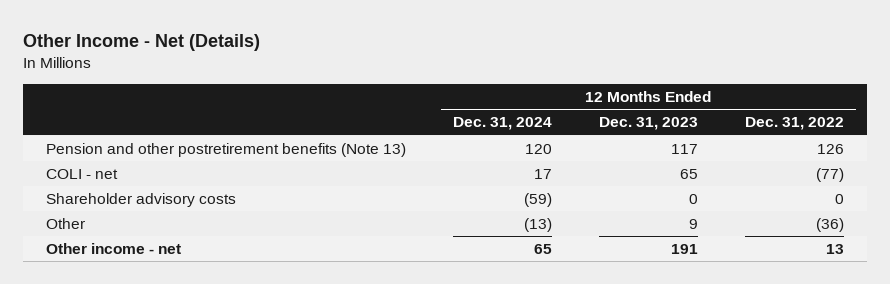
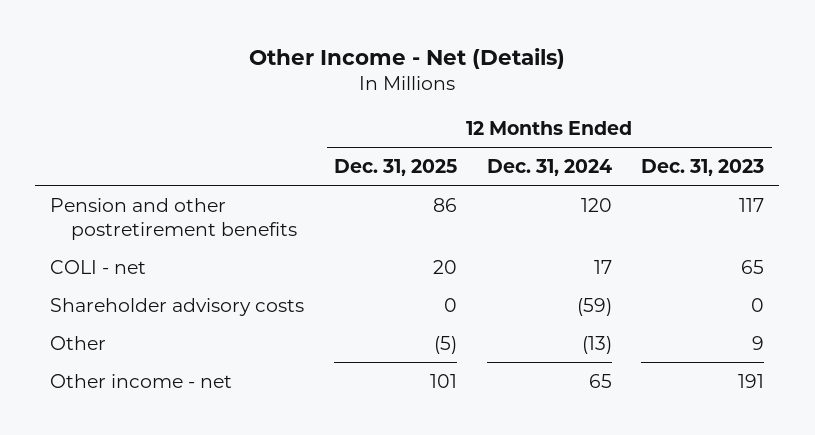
[744,117,844,131] Dec. 31, 2022 -> none
none -> [334,158,458,176] Dec. 31, 2025
[46,143,407,158] Pension and other postretirement benefits (Note 13) -> [50,197,298,240] Pension and other postretirement benefits

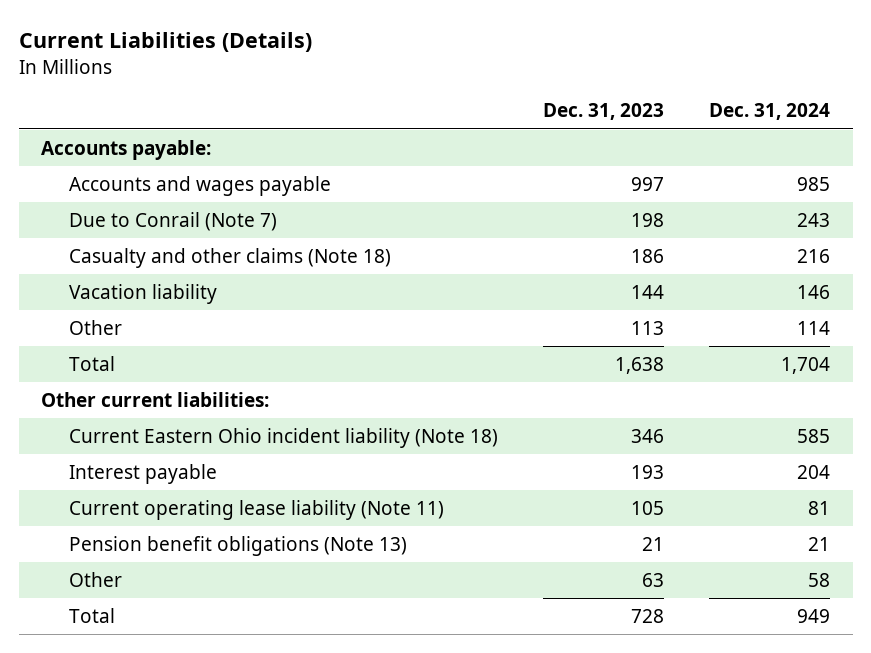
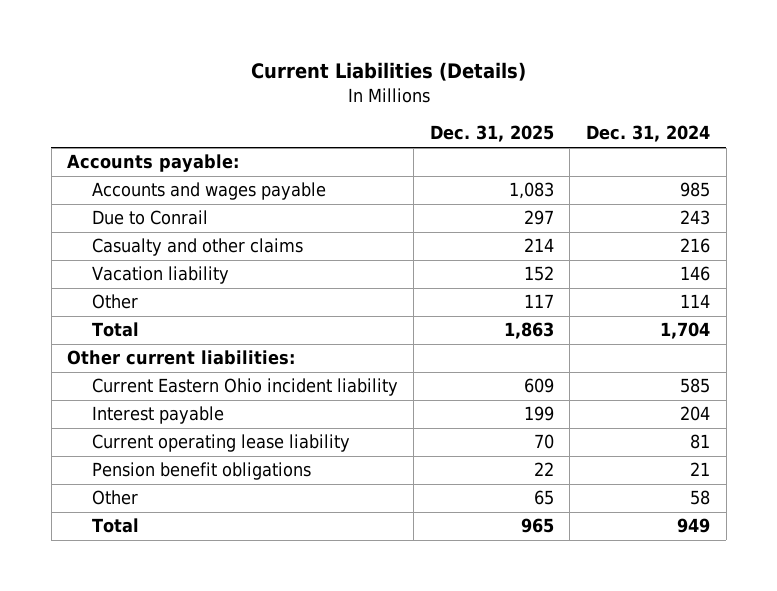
[543,103,665,121] Dec. 31, 2023 -> none
none -> [429,125,554,143] Dec. 31, 2025
[69,211,278,231] Due to Conrail (Note 7) -> [91,210,208,226] Due to Conrail
[69,247,392,268] Casualty and other claims (Note 18) -> [91,238,303,257] Casualty and other claims
[69,427,499,448] Current Eastern Ohio incident liability (Note 18) -> [91,378,398,397] Current Eastern Ohio incident liability
[69,499,445,520] Current operating lease liability (Note 11) -> [91,434,350,453] Current operating lease liability
[69,535,408,556] Pension benefit obligations (Note 13) -> [91,462,311,481] Pension benefit obligations

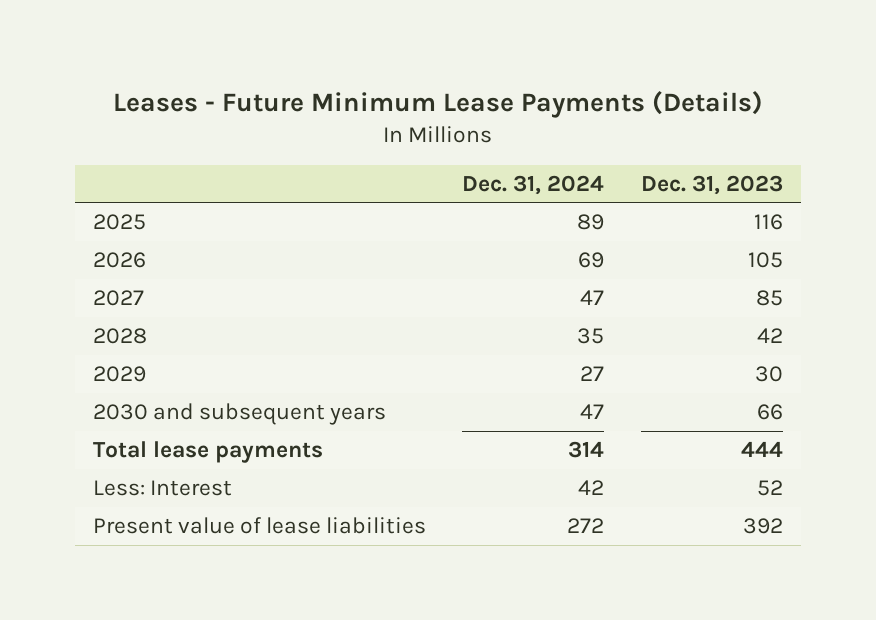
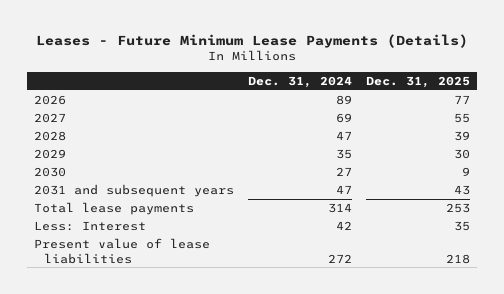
[640,174,783,195] Dec. 31, 2023 -> none
none -> [365,75,470,88] Dec. 31, 2025
[93,214,147,231] 2025 -> [34,94,67,105] 2026
[93,252,147,269] 2026 -> [34,112,67,123] 2027
[93,290,145,307] 2027 -> [34,130,67,141] 2028
[93,328,148,345] 2028 -> [34,148,67,159] 2029
[93,366,147,383] 2029 -> [34,166,67,177] 2030
[93,403,387,426] 2030 and subsequent years -> [34,183,235,197] 2031 and subsequent years

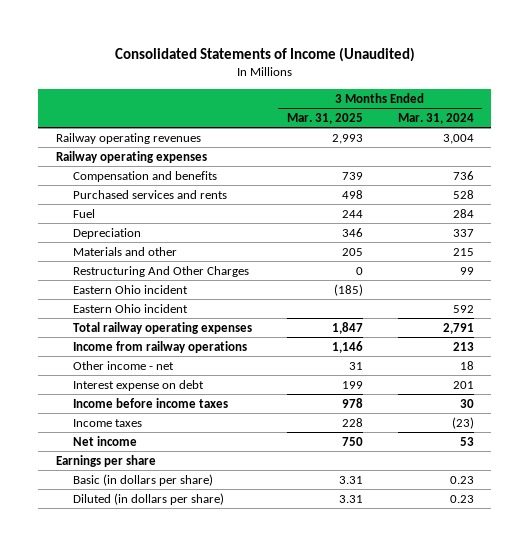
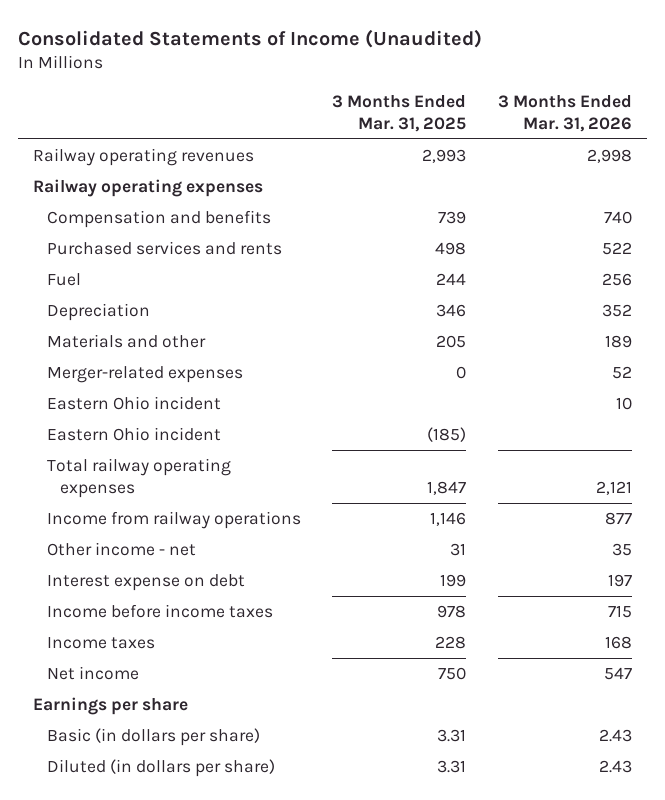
[397,112,474,124] Mar. 31, 2024 -> none
none -> [497,95,632,132] 3 Months Ended Mar. 31, 2026
[72,265,249,277] Restructuring And Other Charges -> none
none -> [46,366,243,384] Merger-related expenses
[72,284,188,294] Eastern Ohio incident -> [46,427,221,442] Eastern Ohio incident

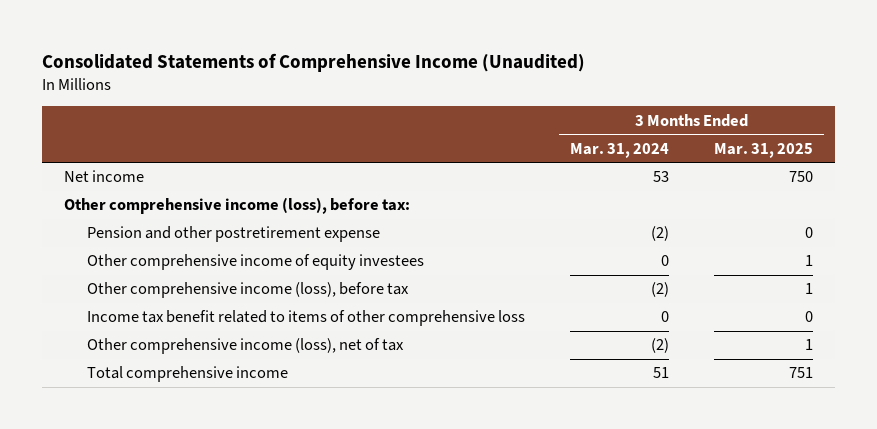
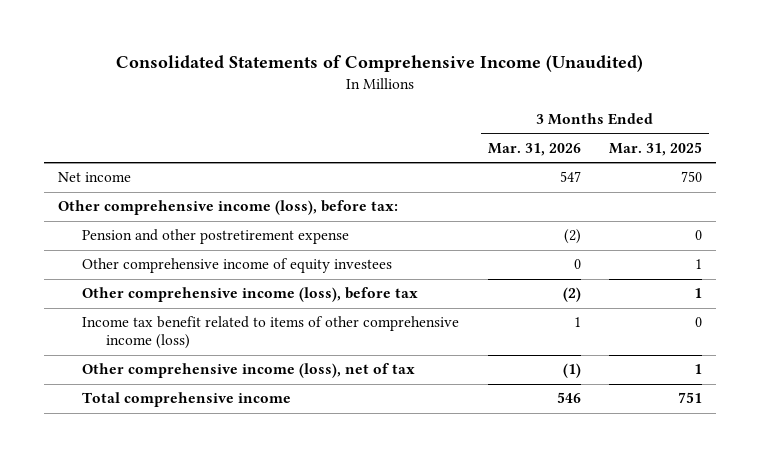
[570,142,670,158] Mar. 31, 2024 -> none
none -> [487,143,581,157] Mar. 31, 2026
[87,310,526,327] Income tax benefit related to items of other comprehensive loss -> [82,316,460,350] Income tax benefit related to items of other comprehensive income (loss)

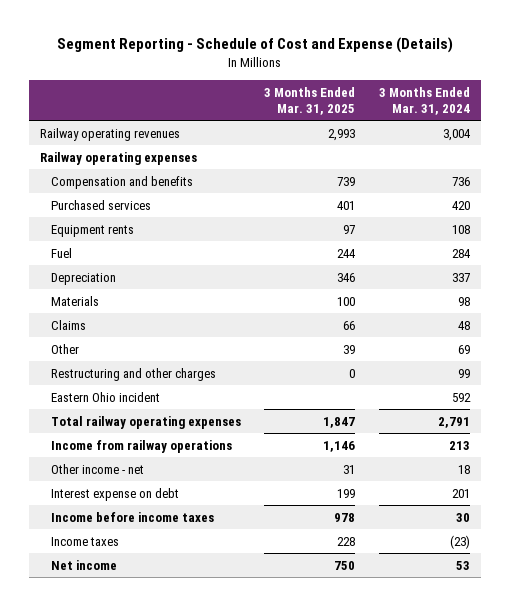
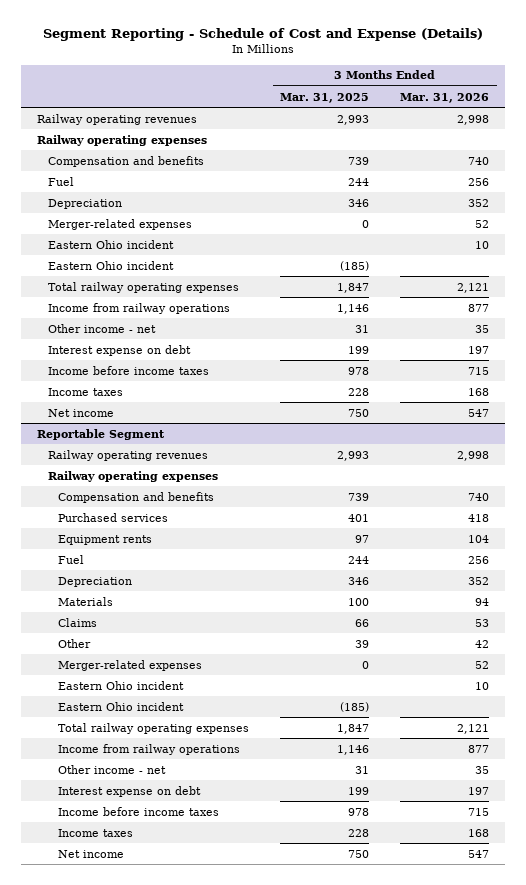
[378,87,470,115] 3 Months Ended Mar. 31, 2024 -> none
none -> [400,92,490,103] Mar. 31, 2026
none -> [47,176,74,186] Fuel
none -> [47,198,122,209] Depreciation
none -> [47,218,192,230] Merger-related expenses
none -> [47,239,174,249] Eastern Ohio incident
none -> [47,260,174,270] Eastern Ohio incident
none -> [47,281,239,293] Total railway operating expenses
none -> [47,302,230,314] Income from railway operations
none -> [47,323,156,333] Other income - net
none -> [47,344,191,356] Interest expense on debt
none -> [47,365,209,375] Income before income taxes
none -> [47,387,123,396] Income taxes
none -> [47,408,114,417] Net income
none -> [36,428,165,440] Reportable Segment
none -> [47,449,208,461] Railway operating revenues
none -> [47,470,218,482] Railway operating expenses
none -> [58,491,215,503] Compensation and benefits
[50,367,216,381] Restructuring and other charges -> none
none -> [58,659,203,671] Merger-related expenses
none -> [58,701,185,711] Eastern Ohio incident

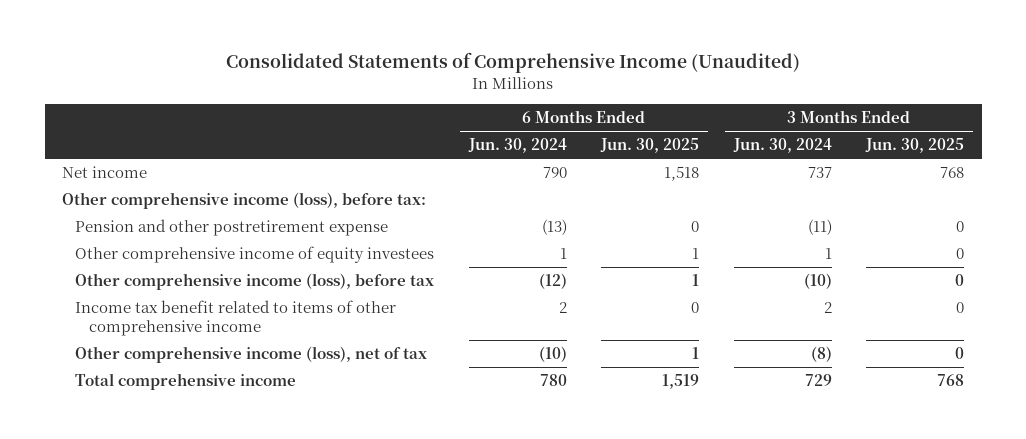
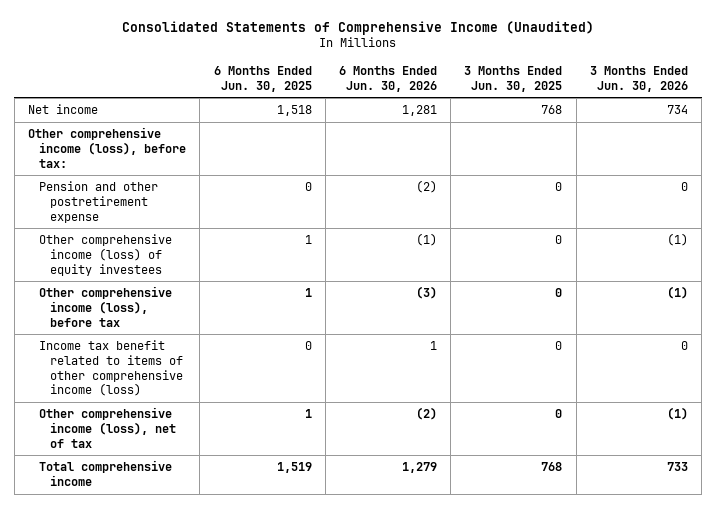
[467,138,567,154] Jun. 30, 2024 -> none
[732,138,832,154] Jun. 30, 2024 -> none
none -> [338,65,437,92] 6 Months Ended Jun. 30, 2026
none -> [589,65,688,92] 3 Months Ended Jun. 30, 2026
[75,246,435,264] Other comprehensive income of equity investees -> [39,234,173,276] Other comprehensive income (loss) of equity investees
[75,300,397,336] Income tax benefit related to items of other comprehensive income -> [39,340,184,397] Income tax benefit related to items of other comprehensive income (loss)

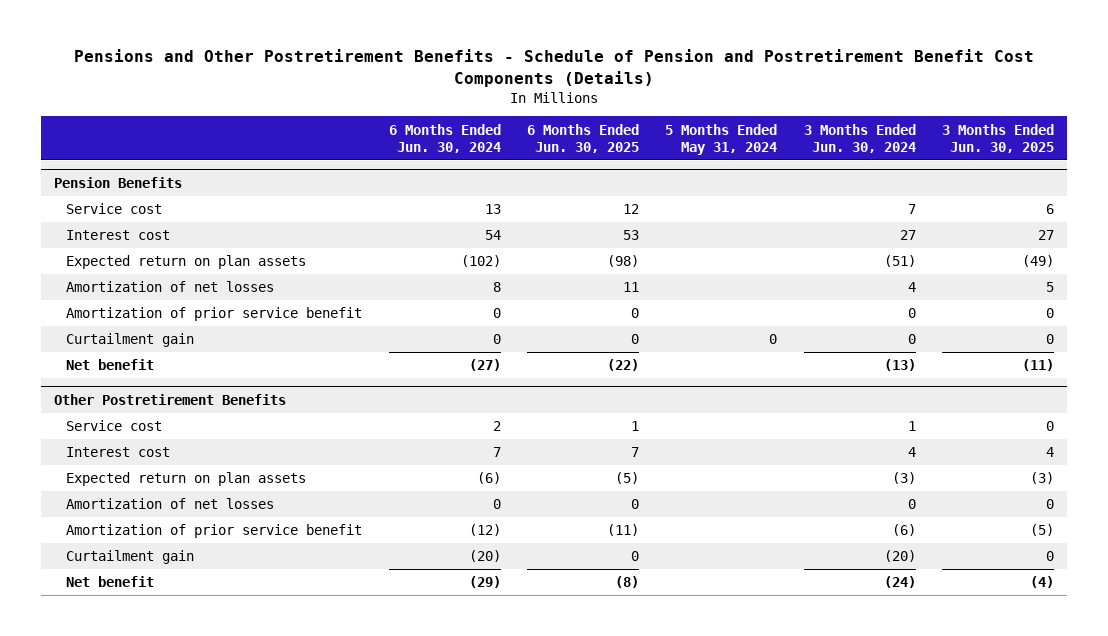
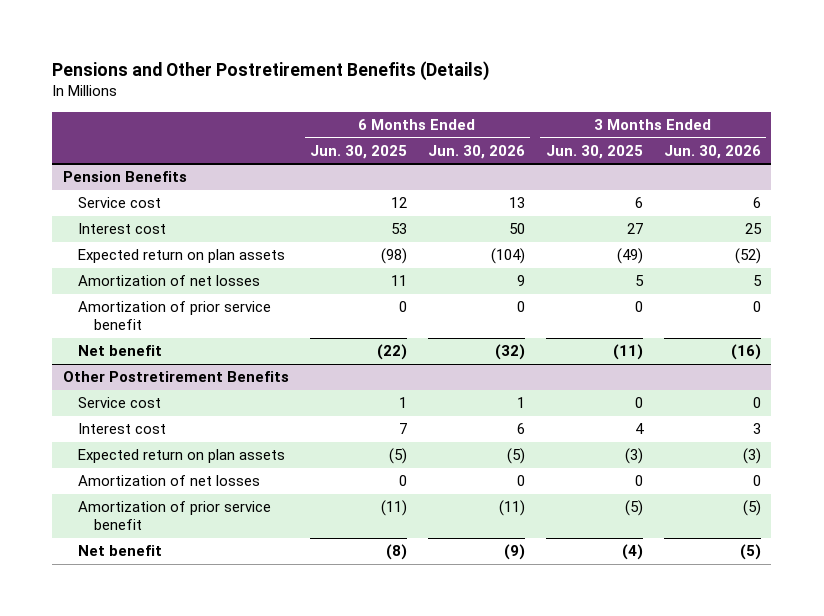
[73,49,1034,87] Pensions and Other Postretirement Benefits - Schedule of Pension and Postretirement Benefit Cost Components (Details) -> [52,60,490,81] Pensions and Other Postretirement Benefits (Details)
[388,123,501,153] 6 Months Ended Jun. 30, 2024 -> none
[665,123,778,155] 5 Months Ended May 31, 2024 -> none
[803,123,916,153] 3 Months Ended Jun. 30, 2024 -> none
none -> [427,144,525,159] Jun. 30, 2026
none -> [663,144,761,159] Jun. 30, 2026
[66,333,195,348] Curtailment gain -> none
[66,550,195,565] Curtailment gain -> none

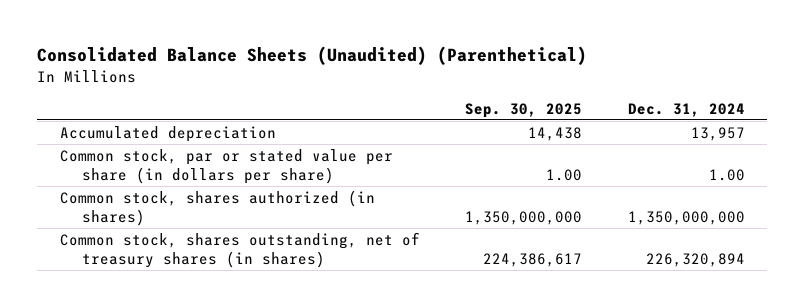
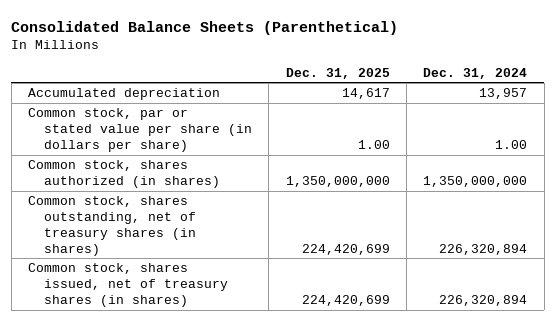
[37,46,588,66] Consolidated Balance Sheets (Unaudited) (Parenthetical) -> [11,20,399,35] Consolidated Balance Sheets (Parenthetical)
[465,102,583,118] Sep. 30, 2025 -> none
none -> [285,67,390,79] Dec. 31, 2025
none -> [28,263,228,307] Common stock, shares issued, net of treasury shares (in shares)

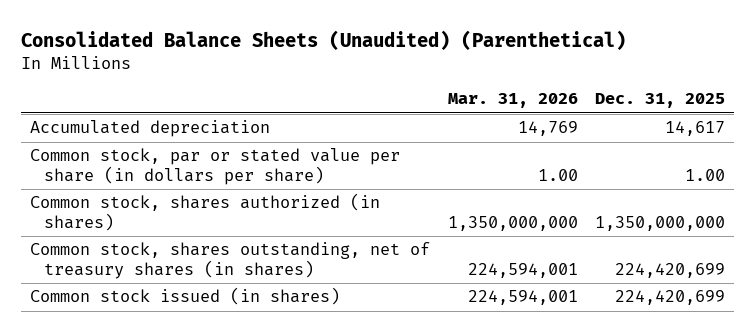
[11,20,399,35] Consolidated Balance Sheets (Parenthetical) -> [21,29,627,50] Consolidated Balance Sheets (Unaudited) (Parenthetical)
[423,67,528,79] Dec. 31, 2024 -> none
none -> [447,93,578,109] Mar. 31, 2026
[28,263,228,307] Common stock, shares issued, net of treasury shares (in shares) -> [30,287,341,306] Common stock issued (in shares)

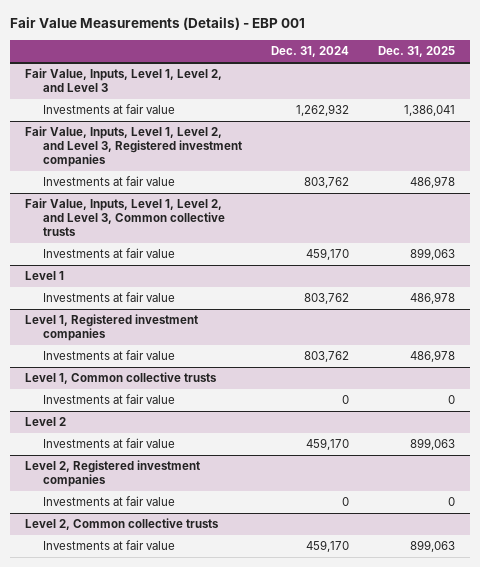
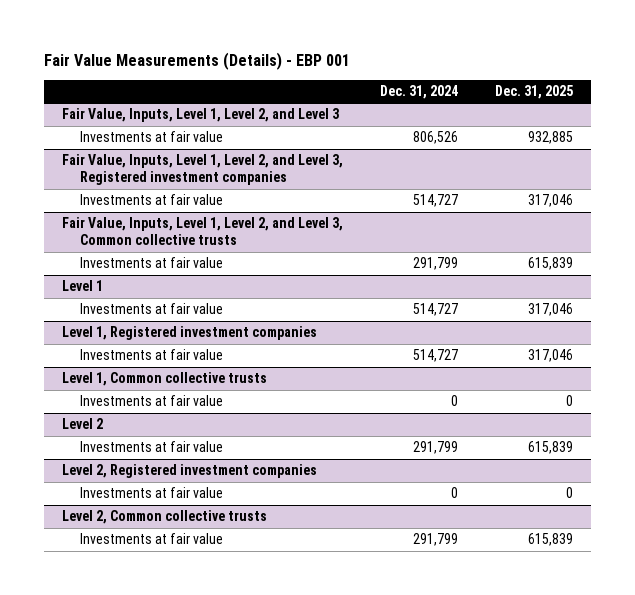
[296,104,350,117] 1,262,932 -> [413,131,459,145] 806,526
[404,105,456,117] 1,386,041 -> [527,131,573,145] 932,885
[304,177,350,189] 803,762 -> [413,194,459,208] 514,727
[410,176,456,189] 486,978 -> [527,194,573,208] 317,046
[306,248,350,261] 459,170 -> [413,257,459,271] 291,799
[410,248,456,261] 899,063 -> [527,257,573,271] 615,839
[304,293,350,305] 803,762 -> [413,303,459,317] 514,727
[410,292,456,305] 486,978 -> [527,303,573,317] 317,046
[304,351,350,363] 803,762 -> [413,349,459,363] 514,727
[410,350,456,363] 486,978 -> [527,349,573,363] 317,046
[306,438,350,451] 459,170 -> [413,441,459,455] 291,799
[410,438,456,451] 899,063 -> [527,441,573,455] 615,839
[306,540,350,553] 459,170 -> [413,533,459,547] 291,799
[410,540,456,553] 899,063 -> [527,533,573,547] 615,839

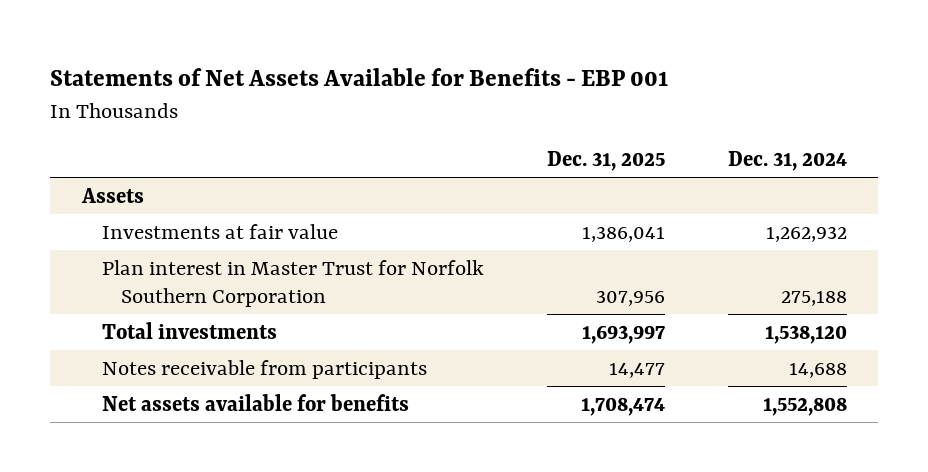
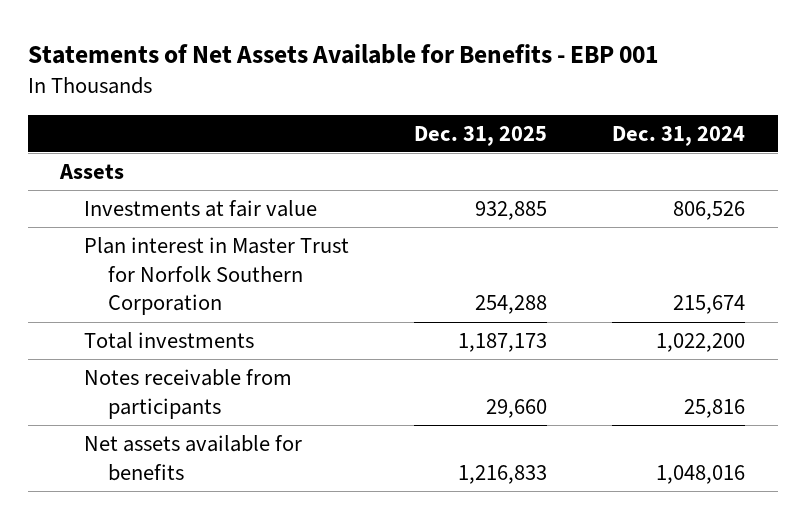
[581,225,665,242] 1,386,041 -> [475,200,548,220] 932,885
[765,225,847,242] 1,262,932 -> [673,200,746,220] 806,526
[595,289,665,306] 307,956 -> [475,295,548,315] 254,288
[780,290,847,306] 275,188 -> [673,295,746,315] 215,674
[581,324,665,344] 1,693,997 -> [458,332,548,352] 1,187,173
[764,324,847,344] 1,538,120 -> [656,332,746,352] 1,022,200
[608,362,665,378] 14,477 -> [486,398,548,418] 29,660
[788,362,847,378] 14,688 -> [684,398,746,418] 25,816
[580,396,665,416] 1,708,474 -> [458,464,548,484] 1,216,833
[762,396,847,416] 1,552,808 -> [656,464,746,484] 1,048,016

